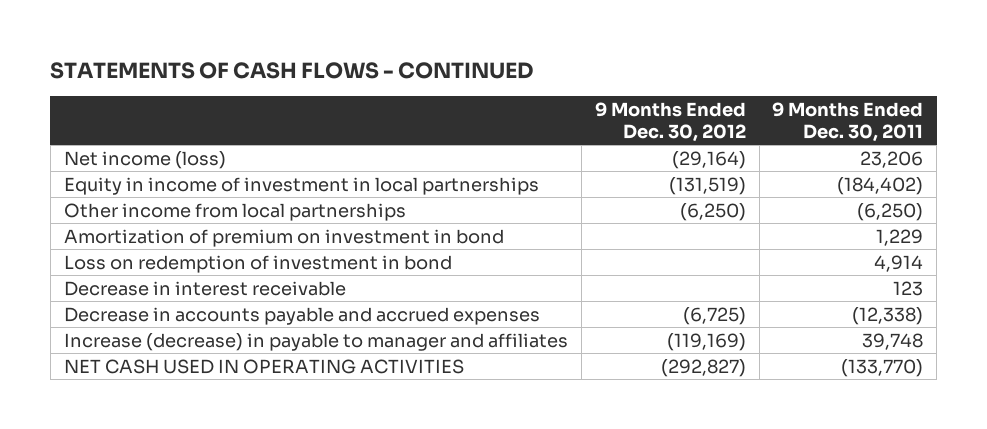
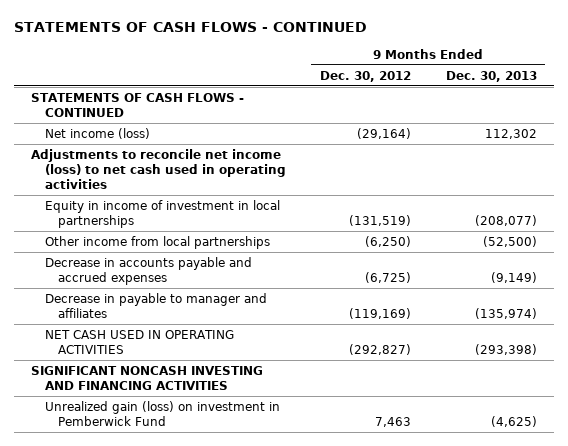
[772,102,924,142] 9 Months Ended Dec. 30, 2011 -> none
none -> [445,70,537,82] Dec. 30, 2013
none -> [31,92,245,117] STATEMENTS OF CASH FLOWS - CONTINUED
none -> [31,148,286,190] Adjustments to reconcile net income (loss) to net cash used in operating activities
[63,228,504,247] Amortization of premium on investment in bond -> none
[63,254,452,273] Loss on redemption of investment in bond -> none
[63,280,346,296] Decrease in interest receivable -> none
[63,332,568,351] Increase (decrease) in payable to manager and affiliates -> [44,292,267,318] Decrease in payable to manager and affiliates
none -> [31,365,264,390] SIGNIFICANT NONCASH INVESTING AND FINANCING ACTIVITIES
none -> [44,400,280,426] Unrealized gain (loss) on investment in Pemberwick Fund

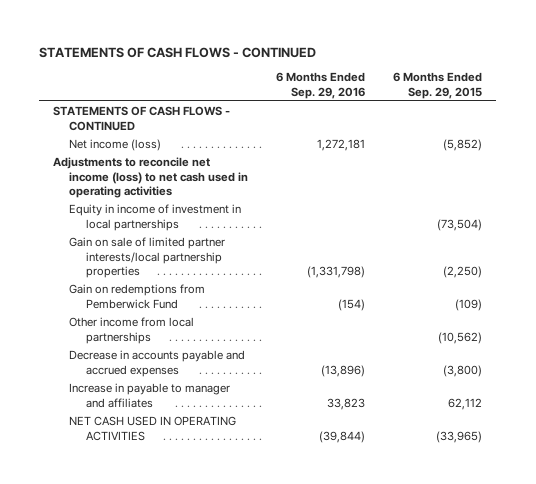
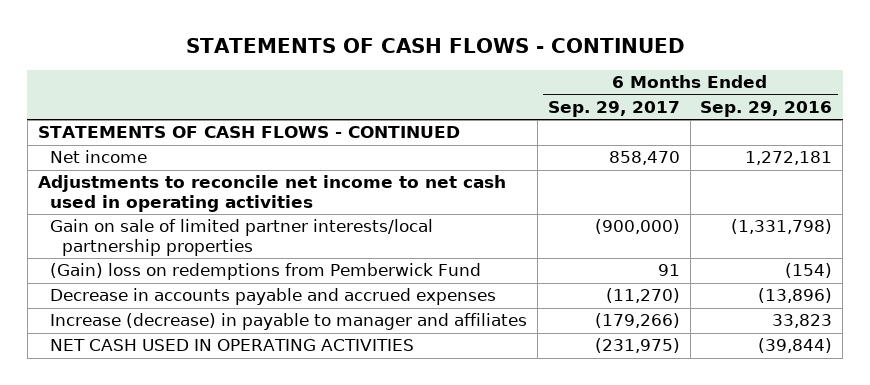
[393,72,483,99] 6 Months Ended Sep. 29, 2015 -> none
none -> [547,101,680,118] Sep. 29, 2017
[69,204,242,231] Equity in income of investment in local partnerships -> none
[69,139,162,152] Net income (loss) -> [49,150,147,164] Net income
[53,157,249,199] Adjustments to reconcile net income (loss) to net cash used in operating activities -> [37,175,506,213] Adjustments to reconcile net income to net cash used in operating activities
[69,317,195,344] Other income from local partnerships -> none
[69,284,206,309] Gain on redemptions from Pemberwick Fund -> [49,263,481,281] (Gain) loss on redemptions from Pemberwick Fund
[69,383,231,408] Increase in payable to manager and affiliates -> [49,313,527,331] Increase (decrease) in payable to manager and affiliates

